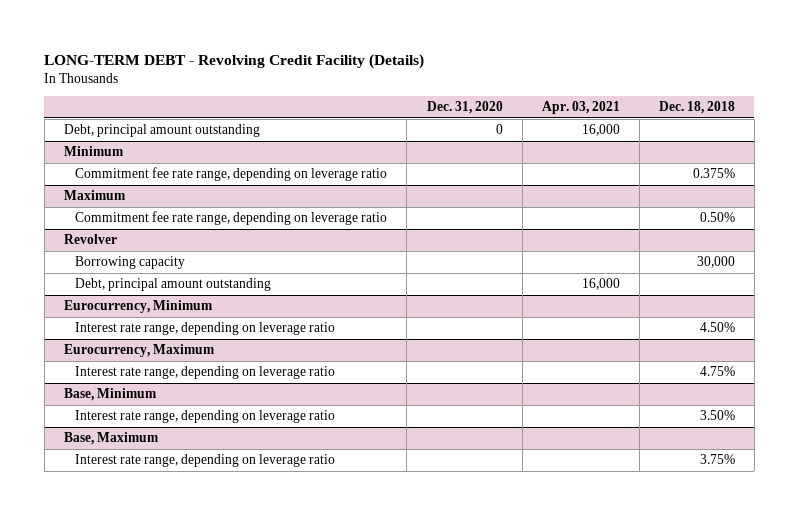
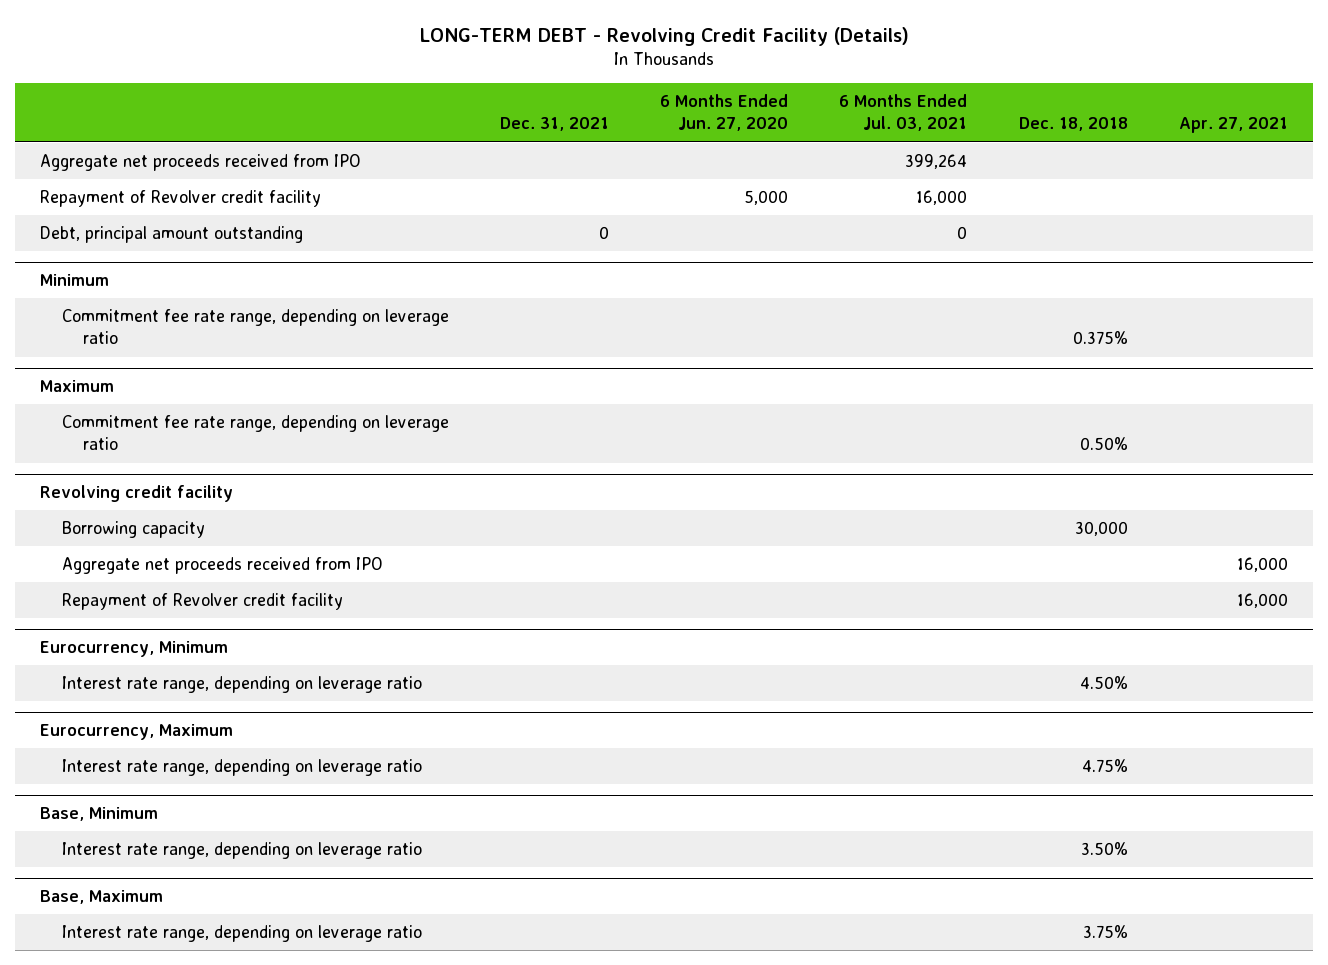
[426,101,503,115] Dec. 31, 2020 -> none
[541,101,620,115] Apr. 03, 2021 -> none
none -> [499,117,609,132] Dec. 31, 2021
none -> [660,94,789,132] 6 Months Ended Jun. 27, 2020
none -> [839,94,968,132] 6 Months Ended Jul. 03, 2021
none -> [1178,117,1288,134] Apr. 27, 2021
none -> [40,154,362,172] Aggregate net proceeds received from IPO
none -> [40,190,322,208] Repayment of Revolver credit facility
[63,234,117,245] Revolver -> [40,485,234,503] Revolving credit facility
[75,278,272,292] Debt, principal amount outstanding -> none
none -> [61,557,383,575] Aggregate net proceeds received from IPO
none -> [61,593,343,611] Repayment of Revolver credit facility

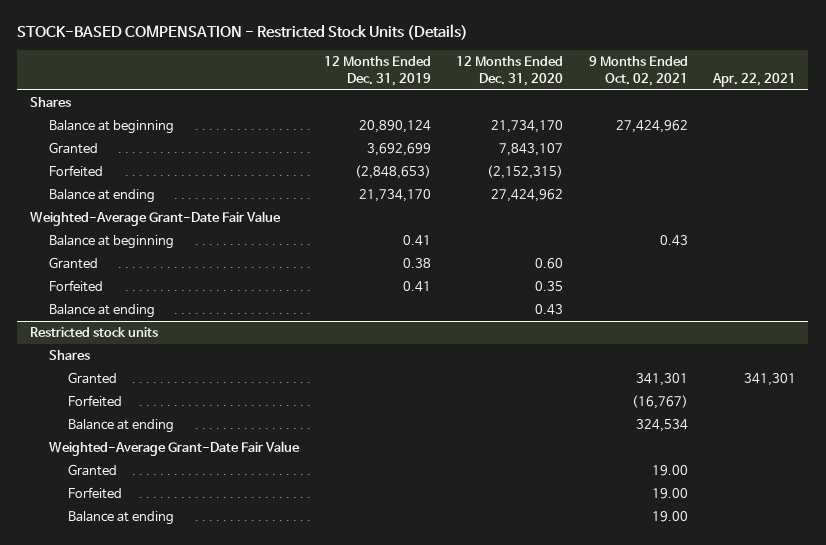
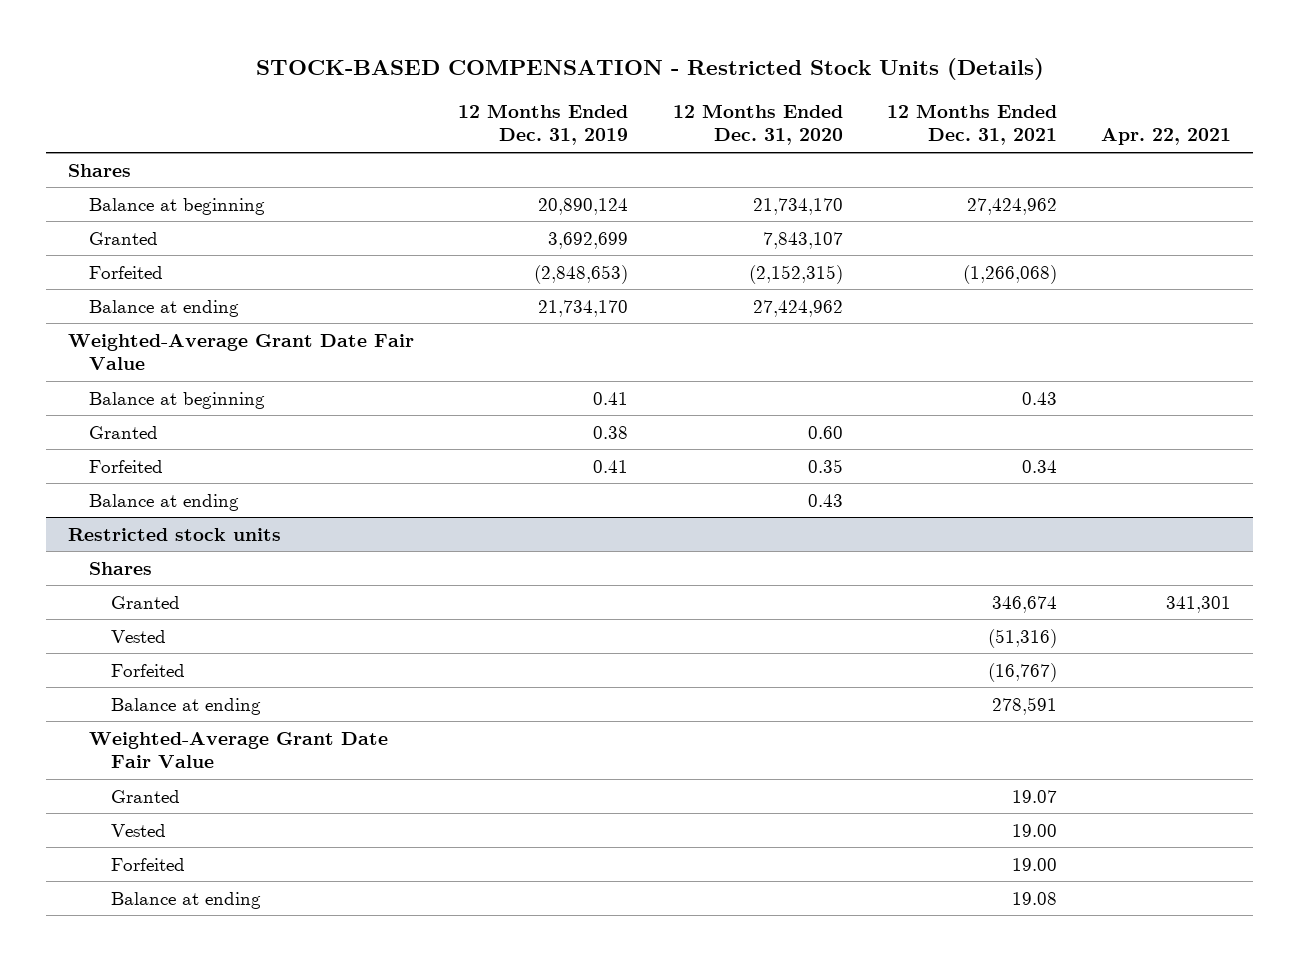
[588,56,688,86] 9 Months Ended Oct. 02, 2021 -> none
none -> [886,103,1057,146] 12 Months Ended Dec. 31, 2021
[29,211,281,227] Weighted-Average Grant-Date Fair Value -> [68,333,415,371] Weighted-Average Grant Date Fair Value
none -> [110,629,166,643] Vested
[48,441,300,457] Weighted-Average Grant-Date Fair Value -> [89,731,389,769] Weighted-Average Grant Date Fair Value
none -> [110,823,166,837] Vested

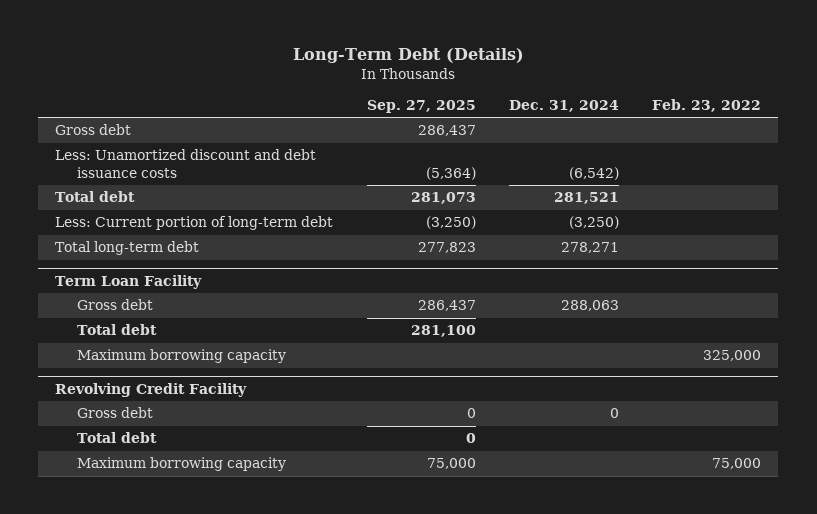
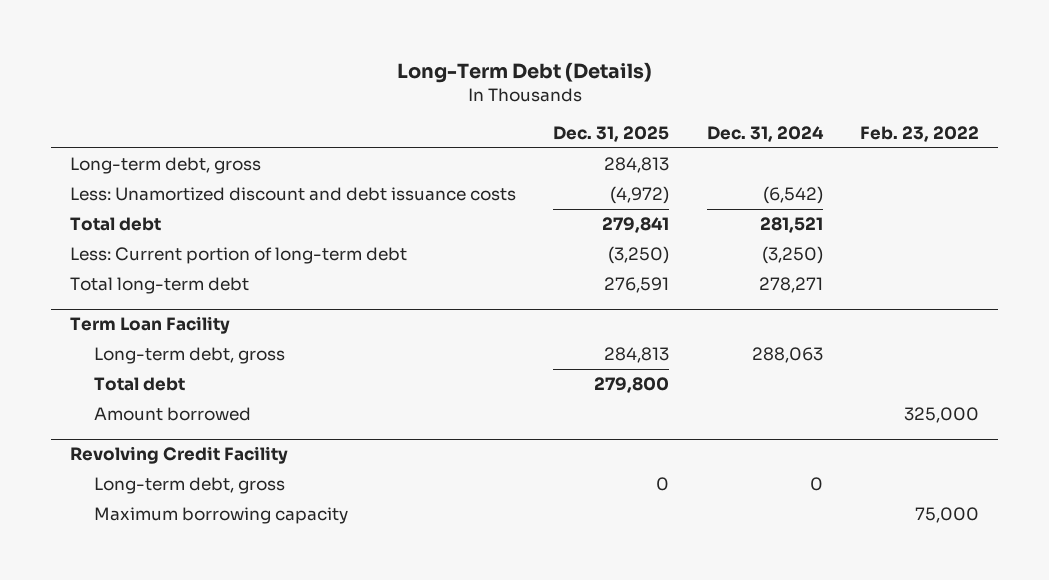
[366,99,476,113] Sep. 27, 2025 -> none
none -> [553,125,670,142] Dec. 31, 2025
[55,124,132,136] Gross debt -> [69,157,261,175] Long-term debt, gross
[76,299,153,311] Gross debt -> [93,347,285,365] Long-term debt, gross
[76,349,286,364] Maximum borrowing capacity -> [93,407,251,422] Amount borrowed
[76,432,157,444] Total debt -> none
[76,407,153,419] Gross debt -> [93,477,285,495] Long-term debt, gross

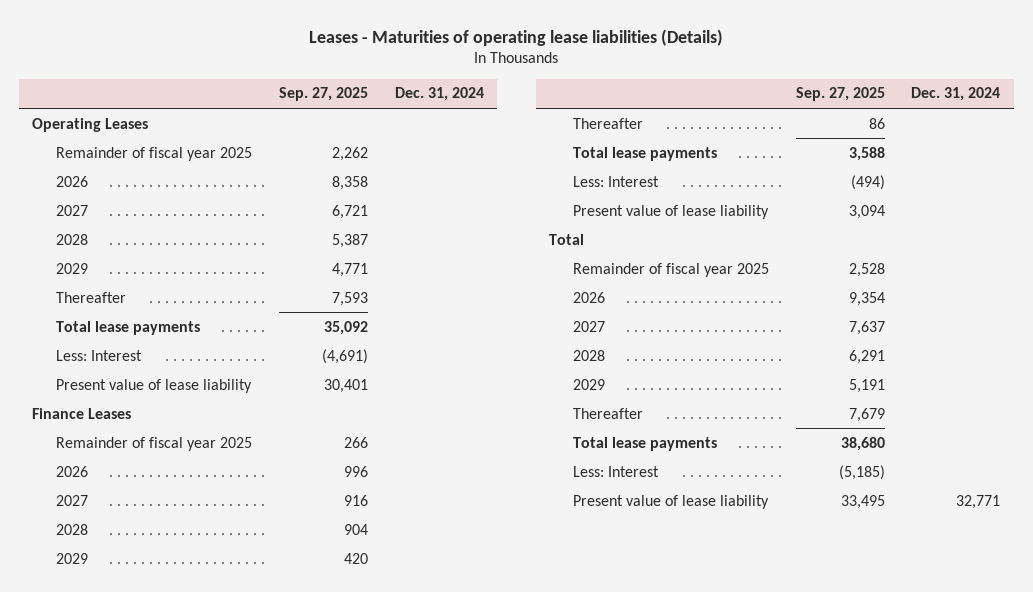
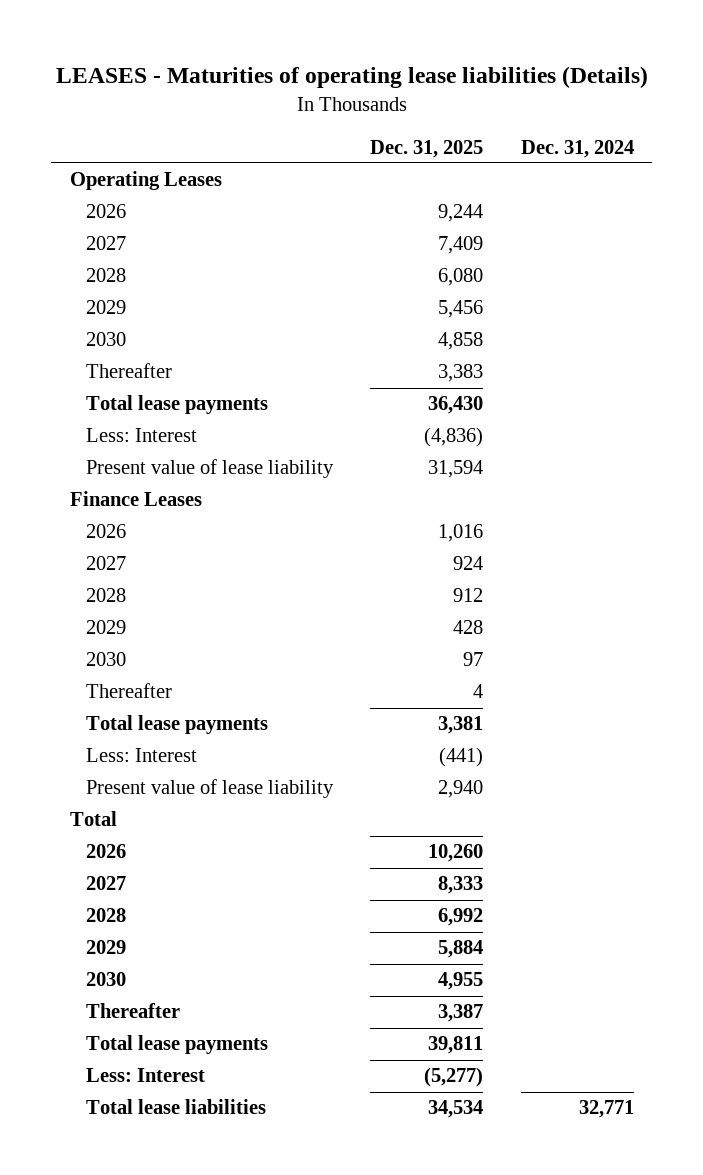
[309,28,724,46] Leases - Maturities of operating lease liabilities (Details) -> [55,66,648,89] LEASES - Maturities of operating lease liabilities (Details)
[278,87,368,102] Sep. 27, 2025 -> none
none -> [370,139,484,158] Dec. 31, 2025
[56,146,253,161] Remainder of fiscal year 2025 -> none
none -> [85,332,126,347] 2030
[56,436,253,451] Remainder of fiscal year 2025 -> none
none -> [85,652,126,667] 2030
[572,262,769,277] Remainder of fiscal year 2025 -> none
none -> [85,972,126,987] 2030
[572,494,769,509] Present value of lease liability -> [85,1099,266,1115] Total lease liabilities

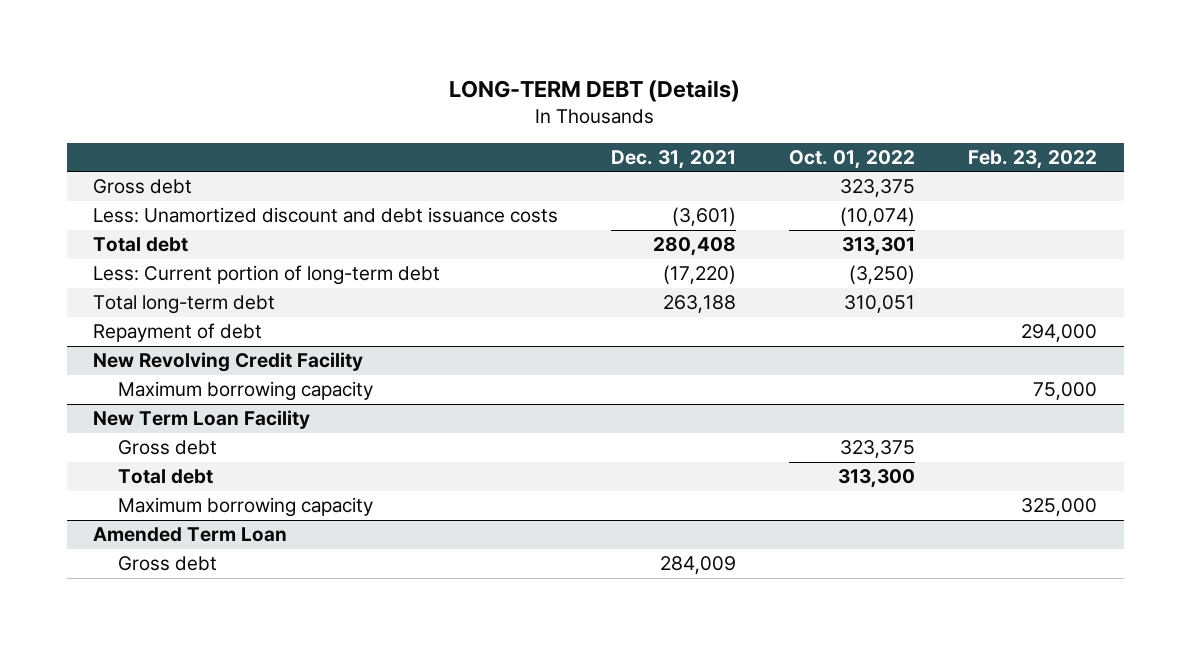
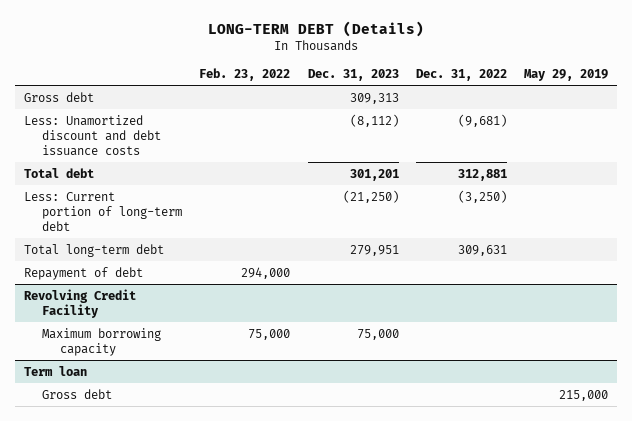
[611,149,737,169] Dec. 31, 2021 -> none
[789,149,916,169] Oct. 01, 2022 -> none
none -> [307,69,399,82] Dec. 31, 2023
none -> [416,69,508,82] Dec. 31, 2022
none -> [524,69,609,82] May 29, 2019
[93,352,364,373] New Revolving Credit Facility -> [23,288,136,318] Revolving Credit Facility
[93,410,311,430] New Term Loan Facility -> none
[117,440,217,456] Gross debt -> none
[117,469,213,485] Total debt -> none
[117,497,373,518] Maximum borrowing capacity -> none
[93,527,288,543] Amended Term Loan -> none
[117,556,217,572] Gross debt -> none
none -> [23,365,87,376] Term loan
none -> [41,388,112,399] Gross debt

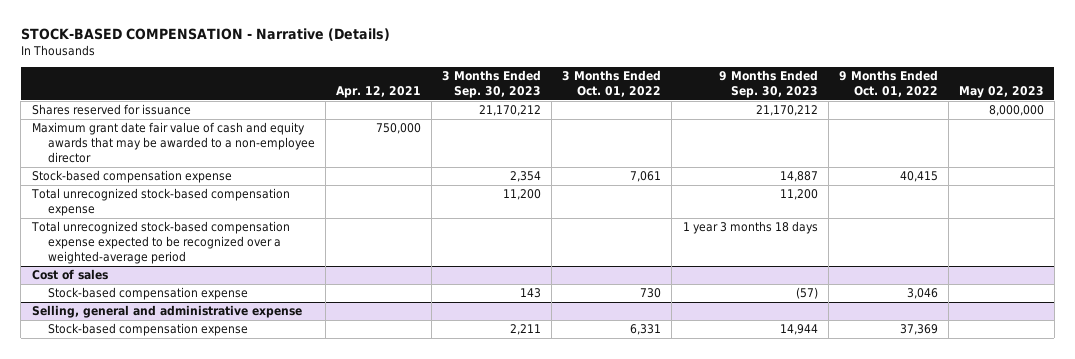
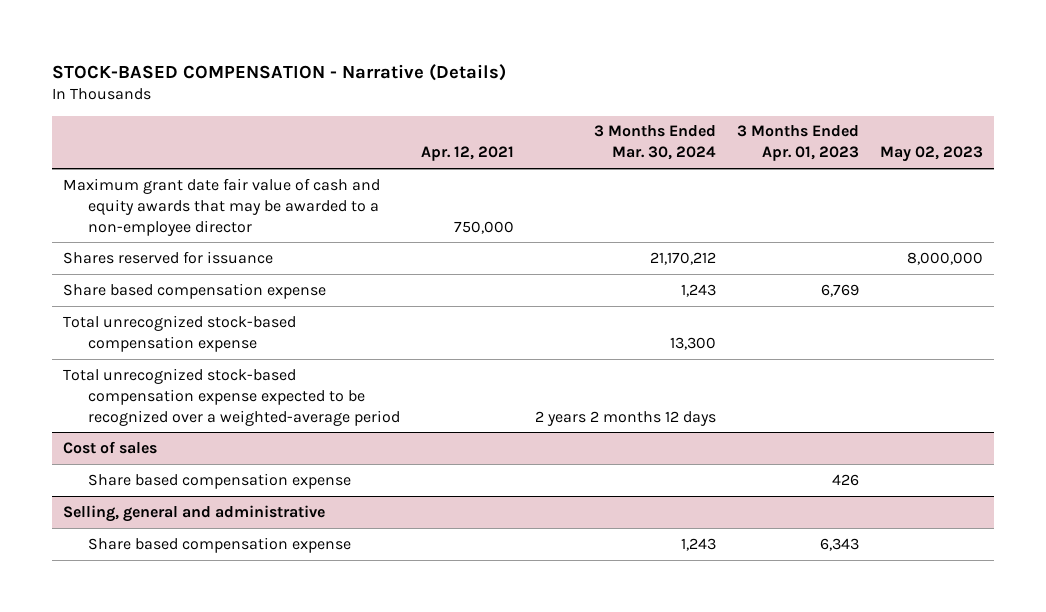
[442,70,542,99] 3 Months Ended Sep. 30, 2023 -> none
[562,70,662,98] 3 Months Ended Oct. 01, 2022 -> none
[718,70,818,99] 9 Months Ended Sep. 30, 2023 -> none
[838,70,938,98] 9 Months Ended Oct. 01, 2022 -> none
none -> [594,125,717,161] 3 Months Ended Mar. 30, 2024
none -> [737,125,860,162] 3 Months Ended Apr. 01, 2023
[31,104,191,116] Shares reserved for issuance -> [62,250,273,264] Shares reserved for issuance
[31,170,232,184] Stock-based compensation expense -> [62,282,326,299] Share based compensation expense
[48,287,249,301] Stock-based compensation expense -> [88,472,352,489] Share based compensation expense
[31,305,302,319] Selling, general and administrative expense -> [62,504,325,522] Selling, general and administrative
[48,323,249,337] Stock-based compensation expense -> [88,536,352,553] Share based compensation expense

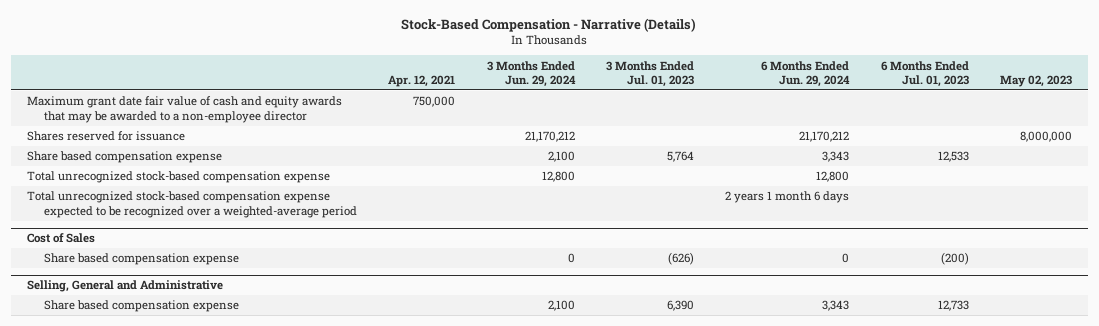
[52,63,507,81] STOCK-BASED COMPENSATION - Narrative (Details) -> [401,17,697,32] Stock-Based Compensation - Narrative (Details)
[594,125,717,161] 3 Months Ended Mar. 30, 2024 -> none
[737,125,860,162] 3 Months Ended Apr. 01, 2023 -> none
none -> [486,60,576,87] 3 Months Ended Jun. 29, 2024
none -> [606,60,695,87] 3 Months Ended Jul. 01, 2023
none -> [761,60,851,87] 6 Months Ended Jun. 29, 2024
none -> [880,60,969,87] 6 Months Ended Jul. 01, 2023
[62,440,157,454] Cost of sales -> [26,233,95,244] Cost of Sales
[62,504,325,522] Selling, general and administrative -> [26,280,223,293] Selling, General and Administrative

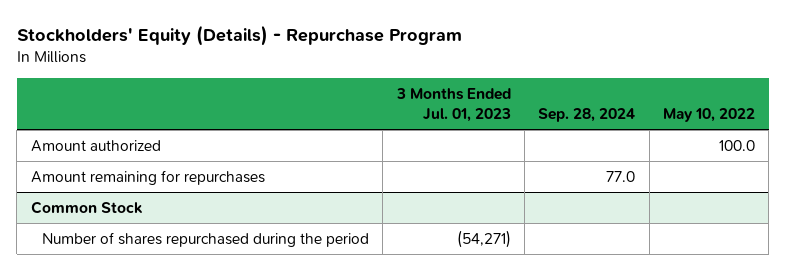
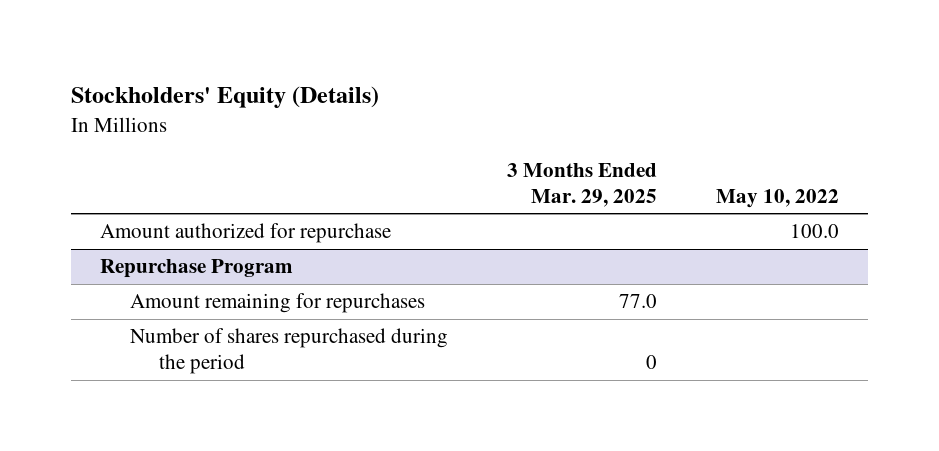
[16,25,462,47] Stockholders' Equity (Details) - Repurchase Program -> [70,86,379,109] Stockholders' Equity (Details)
[395,87,511,122] 3 Months Ended Jul. 01, 2023 -> none
[538,107,636,122] Sep. 28, 2024 -> none
none -> [506,163,657,208] 3 Months Ended Mar. 29, 2025
[30,169,265,185] Amount remaining for repurchases -> none
[30,200,143,214] Common Stock -> none
[41,231,369,247] Number of shares repurchased during the period -> none
[30,139,161,152] Amount authorized -> [100,223,392,244] Amount authorized for repurchase
none -> [100,259,294,279] Repurchase Program
none -> [129,293,425,314] Amount remaining for repurchases
none -> [129,328,448,375] Number of shares repurchased during the period

